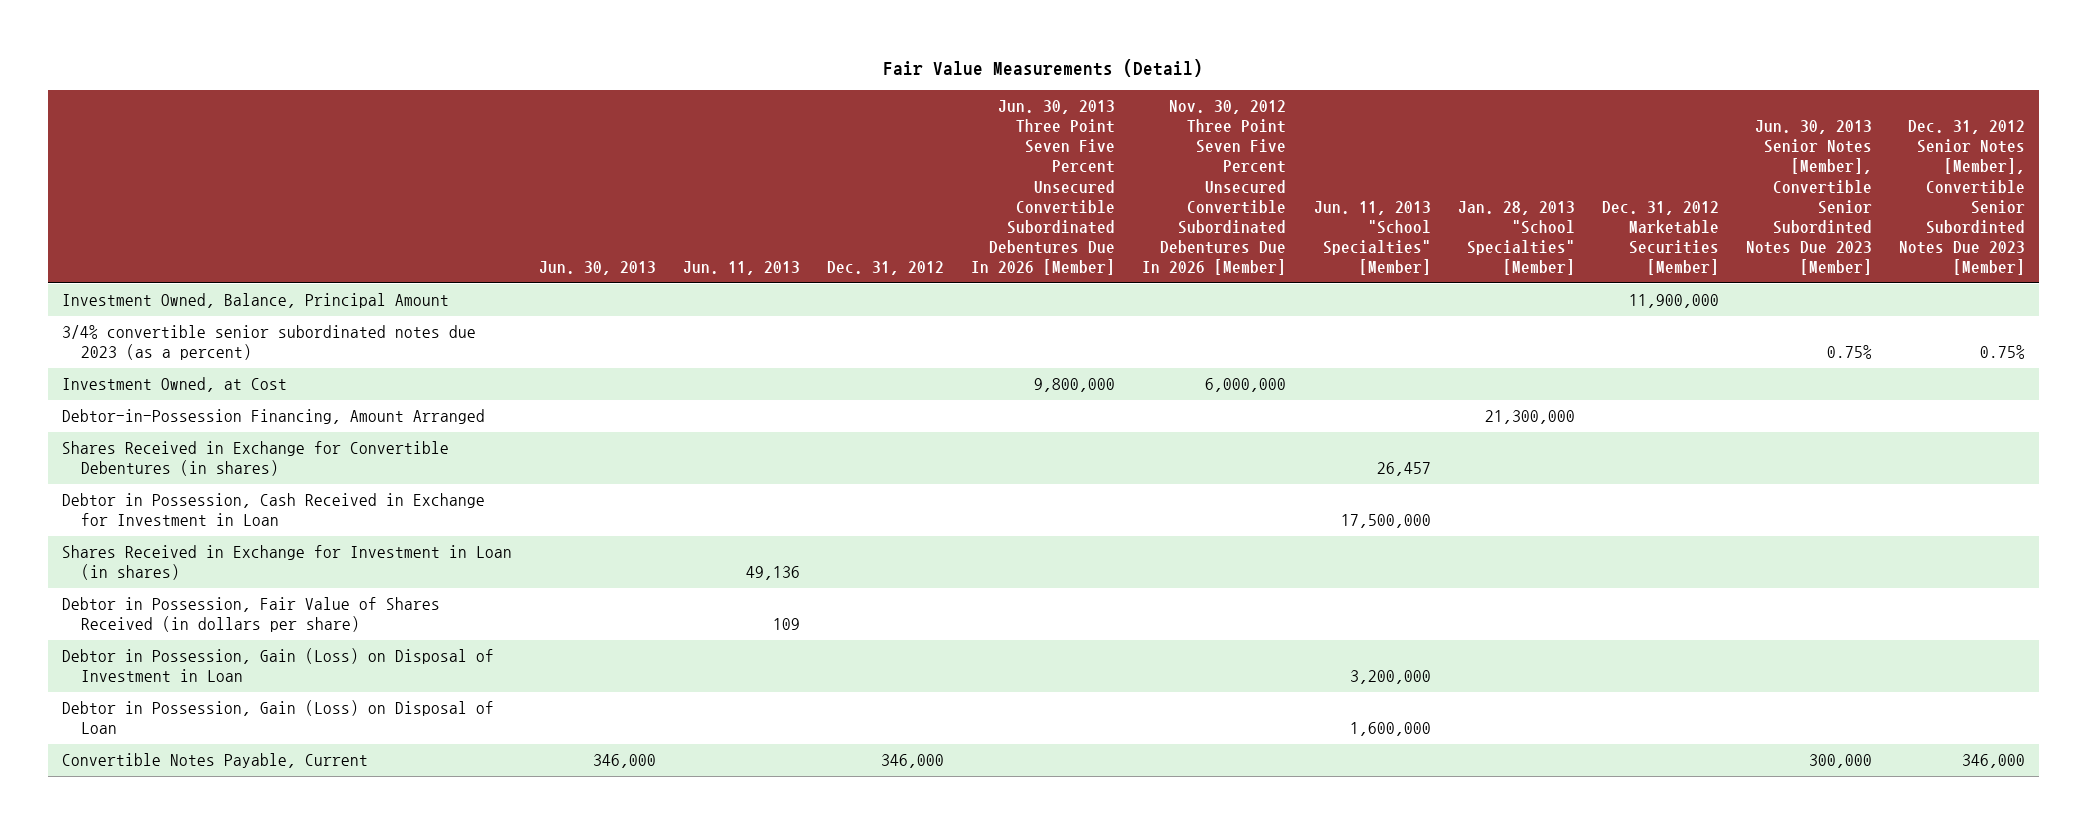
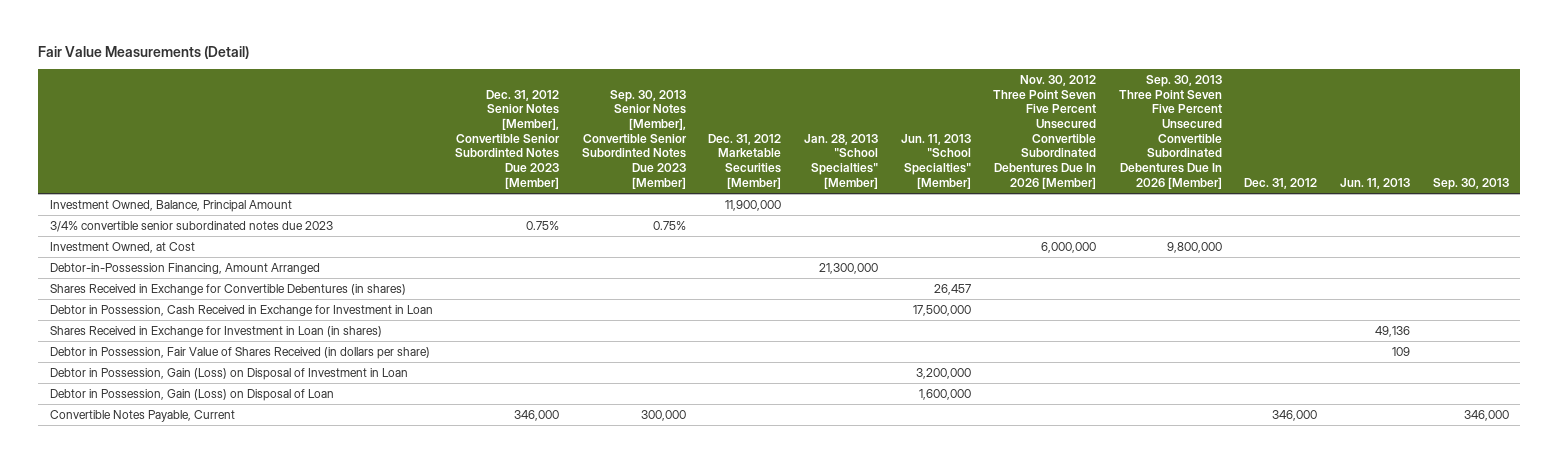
[538,261,656,276] Jun. 30, 2013 -> none
[971,99,1116,276] Jun. 30, 2013 Three Point Seven Five Percent Unsecured Convertible Subordinated Debentures Due In 2026 [Member] -> none
[1745,120,1872,276] Jun. 30, 2013 Senior Notes [Member], Convertible Senior Subordinted Notes Due 2023 [Member] -> none
none -> [581,89,687,189] Sep. 30, 2013 Senior Notes [Member], Convertible Senior Subordinted Notes Due 2023 [Member]
none -> [1118,74,1222,189] Sep. 30, 2013 Three Point Seven Five Percent Unsecured Convertible Subordinated Debentures Due In 2026 [Member]
none -> [1432,177,1509,190] Sep. 30, 2013
[61,325,476,361] 3/4% convertible senior subordinated notes due 2023 (as a percent) -> [49,220,333,232] 3/4% convertible senior subordinated notes due 2023

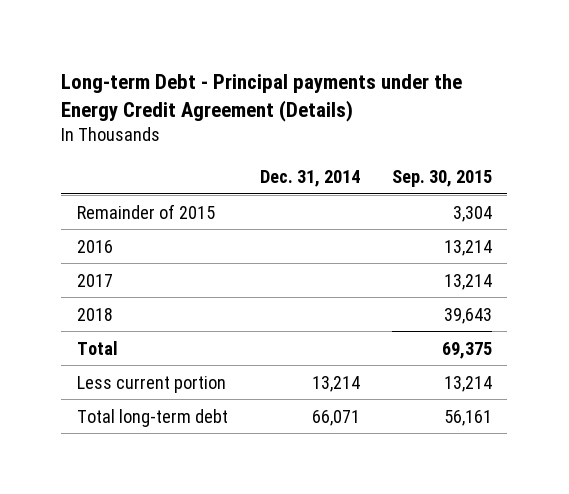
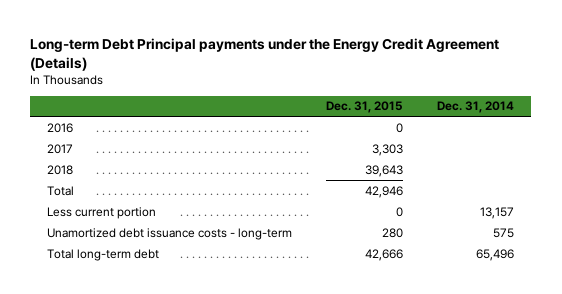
[61,74,463,123] Long-term Debt - Principal payments under the Energy Credit Agreement (Details) -> [30,37,500,71] Long-term Debt Principal payments under the Energy Credit Agreement (Details)
[391,169,492,187] Sep. 30, 2015 -> none
none -> [326,101,404,114] Dec. 31, 2015
[77,203,216,219] Remainder of 2015 -> none
[311,375,360,392] 13,214 -> [480,206,515,219] 13,157
none -> [47,227,293,240] Unamortized debt issuance costs - long-term
[311,409,360,426] 66,071 -> [476,248,515,261] 65,496

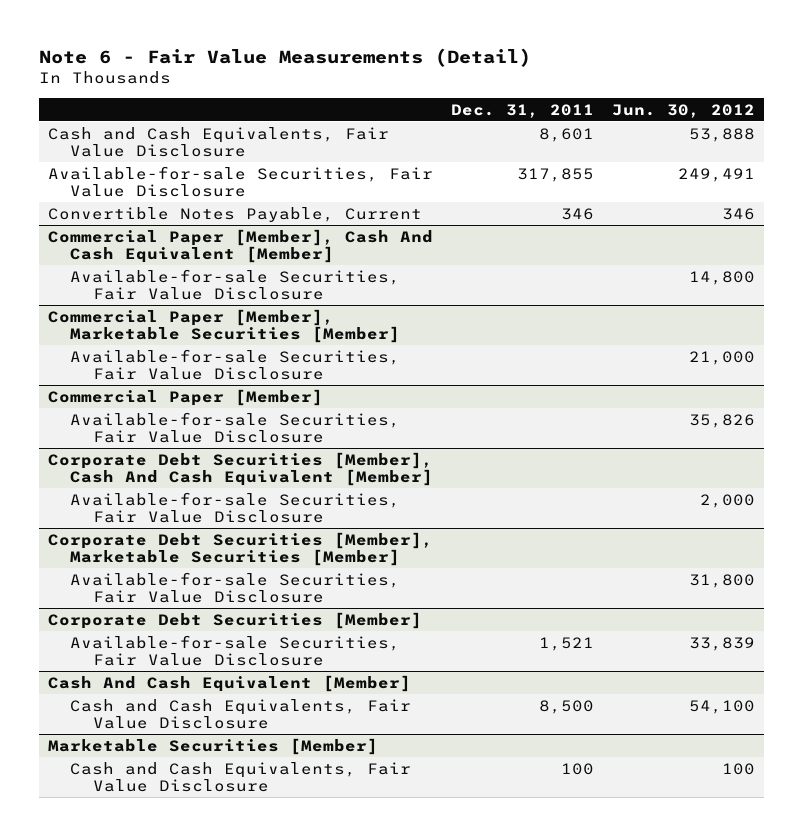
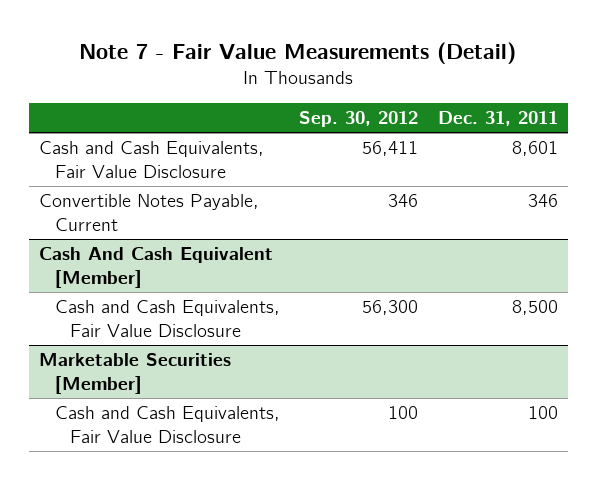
[39,47,532,67] Note 6 - Fair Value Measurements (Detail) -> [79,41,517,64] Note 7 - Fair Value Measurements (Detail)
[611,103,755,118] Jun. 30, 2012 -> none
none -> [299,110,419,127] Sep. 30, 2012
[48,165,434,197] Available-for-sale Securities, Fair Value Disclosure -> none
[48,228,434,263] Commercial Paper [Member], Cash And Cash Equivalent [Member] -> none
[70,268,401,300] Available-for-sale Securities, Fair Value Disclosure -> none
[48,308,401,343] Commercial Paper [Member], Marketable Securities [Member] -> none
[70,348,401,380] Available-for-sale Securities, Fair Value Disclosure -> none
[48,388,324,406] Commercial Paper [Member] -> none
[70,411,401,443] Available-for-sale Securities, Fair Value Disclosure -> none
[48,451,434,486] Corporate Debt Securities [Member], Cash And Cash Equivalent [Member] -> none
[70,491,401,523] Available-for-sale Securities, Fair Value Disclosure -> none
[48,531,434,566] Corporate Debt Securities [Member], Marketable Securities [Member] -> none
[70,571,401,603] Available-for-sale Securities, Fair Value Disclosure -> none
[48,611,423,629] Corporate Debt Securities [Member] -> none
[70,634,401,666] Available-for-sale Securities, Fair Value Disclosure -> none

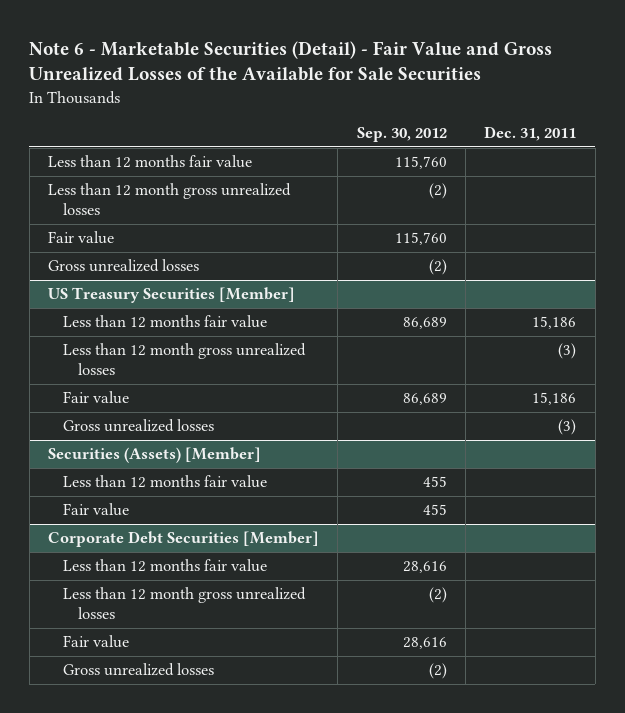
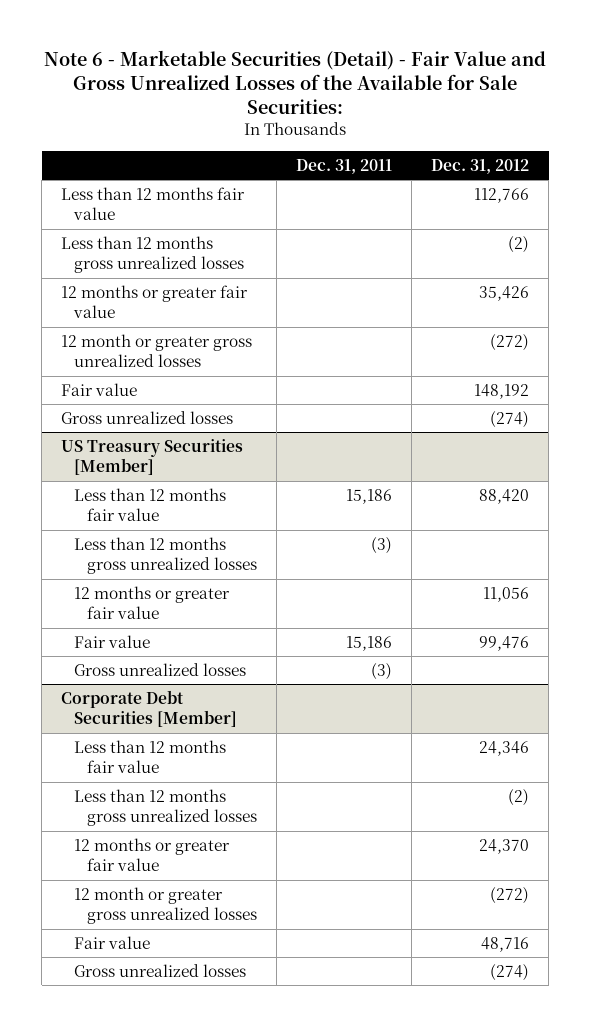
[29,40,553,82] Note 6 - Marketable Securities (Detail) - Fair Value and Gross Unrealized Losses of the Available for Sale Securities -> [44,50,547,115] Note 6 - Marketable Securities (Detail) - Fair Value and Gross Unrealized Losses of the Available for Sale Securities:
[356,127,447,143] Sep. 30, 2012 -> none
none -> [431,158,530,174] Dec. 31, 2012
[48,183,292,216] Less than 12 month gross unrealized losses -> [61,235,245,273] Less than 12 months gross unrealized losses
none -> [61,284,249,318] 12 months or greater fair value
none -> [61,333,253,367] 12 month or greater gross unrealized losses
[63,343,307,376] Less than 12 month gross unrealized losses -> [74,536,257,574] Less than 12 months gross unrealized losses
none -> [74,585,231,619] 12 months or greater fair value
[48,447,262,464] Securities (Assets) [Member] -> none
[63,475,268,489] Less than 12 months fair value -> none
[63,503,130,517] Fair value -> none
[63,587,307,620] Less than 12 month gross unrealized losses -> [74,788,257,826] Less than 12 months gross unrealized losses
none -> [74,837,231,871] 12 months or greater fair value
none -> [74,886,257,924] 12 month or greater gross unrealized losses

